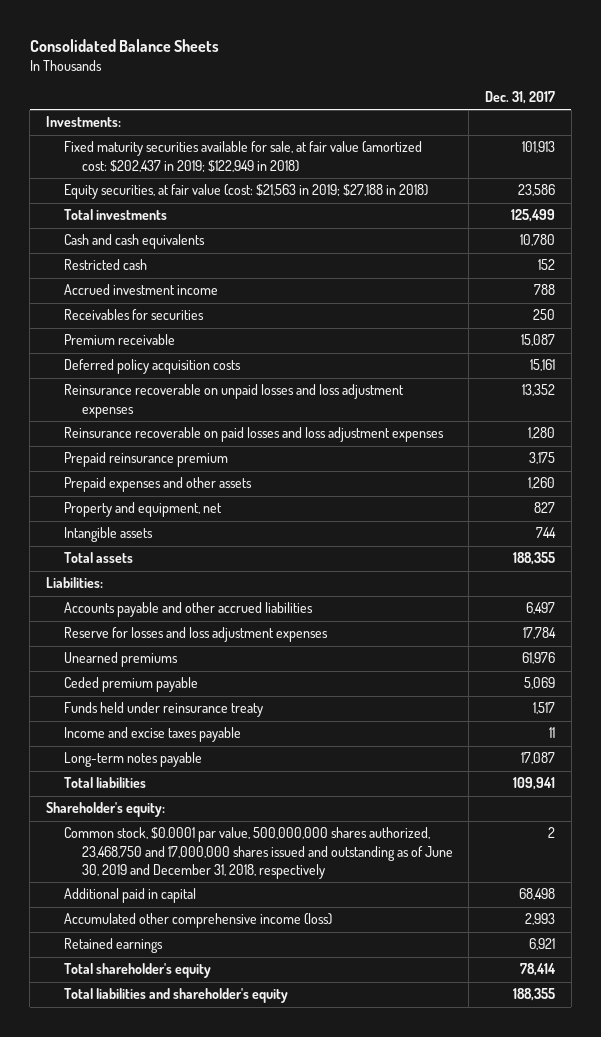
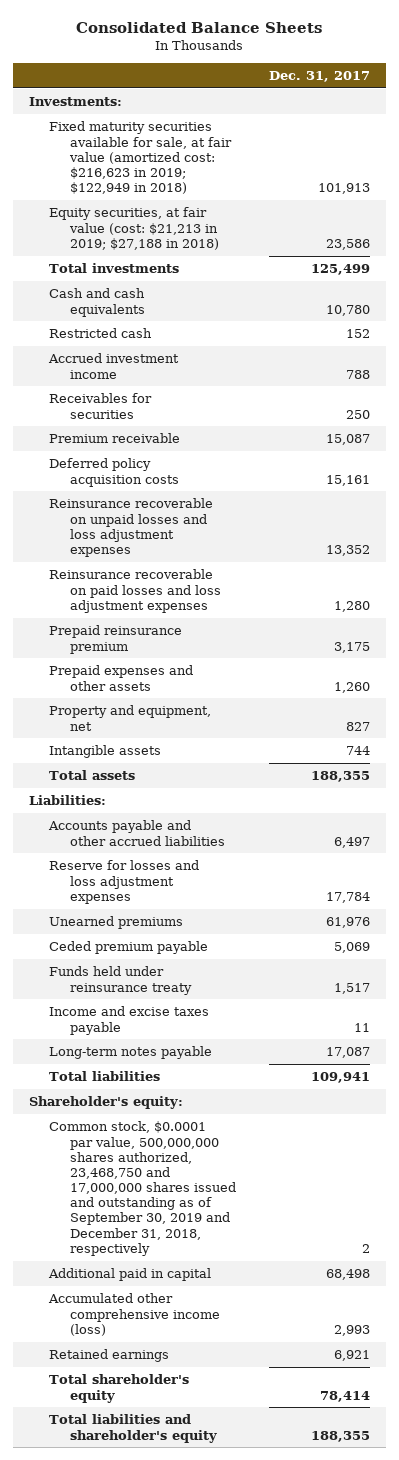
[63,141,422,172] Fixed maturity securities available for sale, at fair value (amortized cost: $202,437 in 2019; $122,949 in 2018) -> [49,121,232,195] Fixed maturity securities available for sale, at fair value (amortized cost: $216,623 in 2019; $122,949 in 2018)
[63,184,428,200] Equity securities, at fair value (cost: $21,563 in 2019; $27,188 in 2018) -> [49,207,219,250] Equity securities, at fair value (cost: $21,213 in 2019; $27,188 in 2018)
[63,827,453,880] Common stock, $0.0001 par value, 500,000,000 shares authorized, 23,468,750 and 17,000,000 shares issued and outstanding as of June 30, 2019 and December 31, 2018, respectively -> [49,1121,236,1256] Common stock, $0.0001 par value, 500,000,000 shares authorized, 23,468,750 and 17,000,000 shares issued and outstanding as of September 30, 2019 and December 31, 2018, respectively

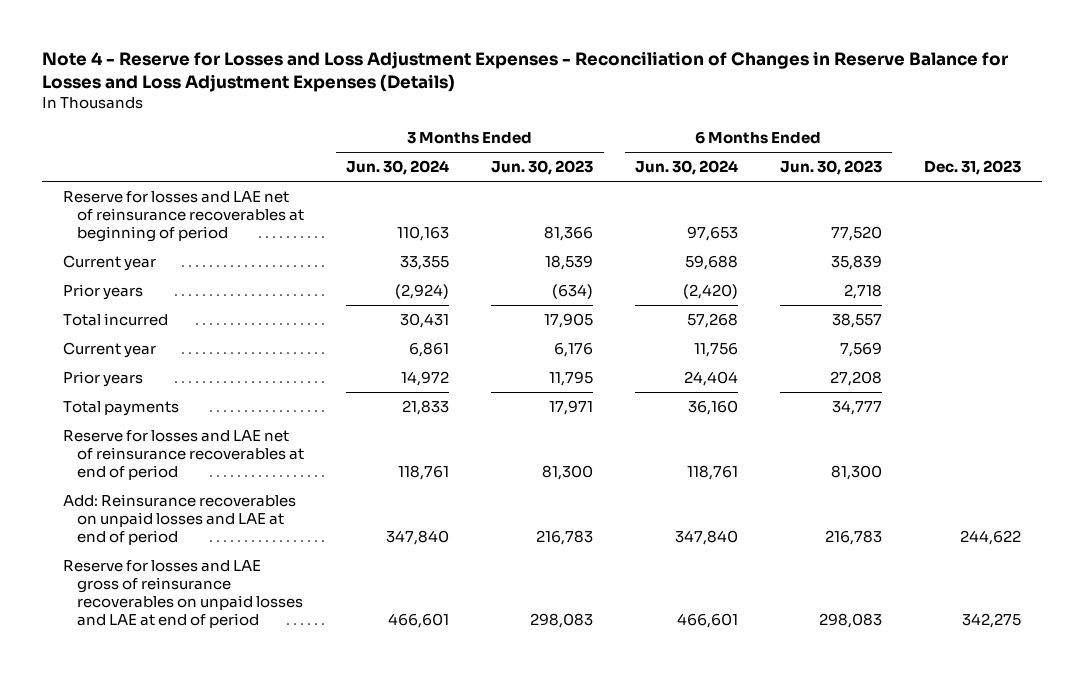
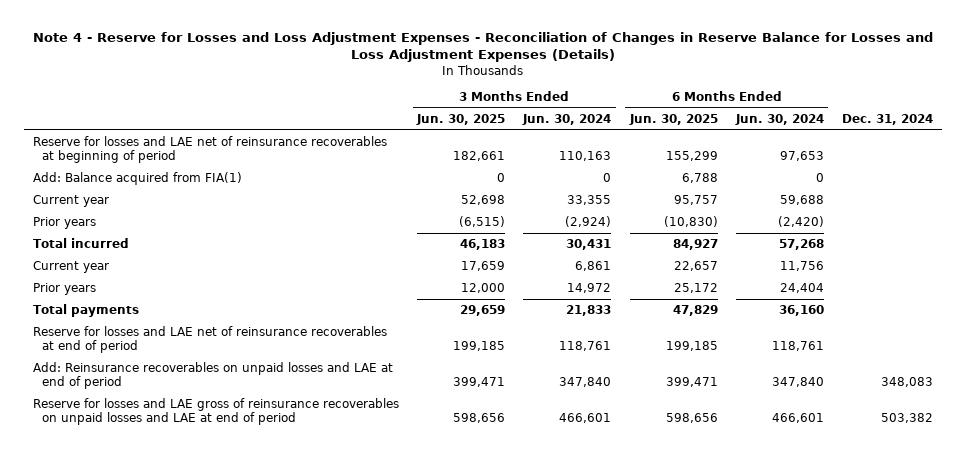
[491,159,594,175] Jun. 30, 2023 -> none
[779,159,882,175] Jun. 30, 2023 -> none
[923,159,1021,175] Dec. 31, 2023 -> none
none -> [416,113,506,125] Jun. 30, 2025
none -> [628,113,718,125] Jun. 30, 2025
none -> [841,113,933,125] Dec. 31, 2024
none -> [33,172,243,186] Add: Balance acquired from FIA(1)

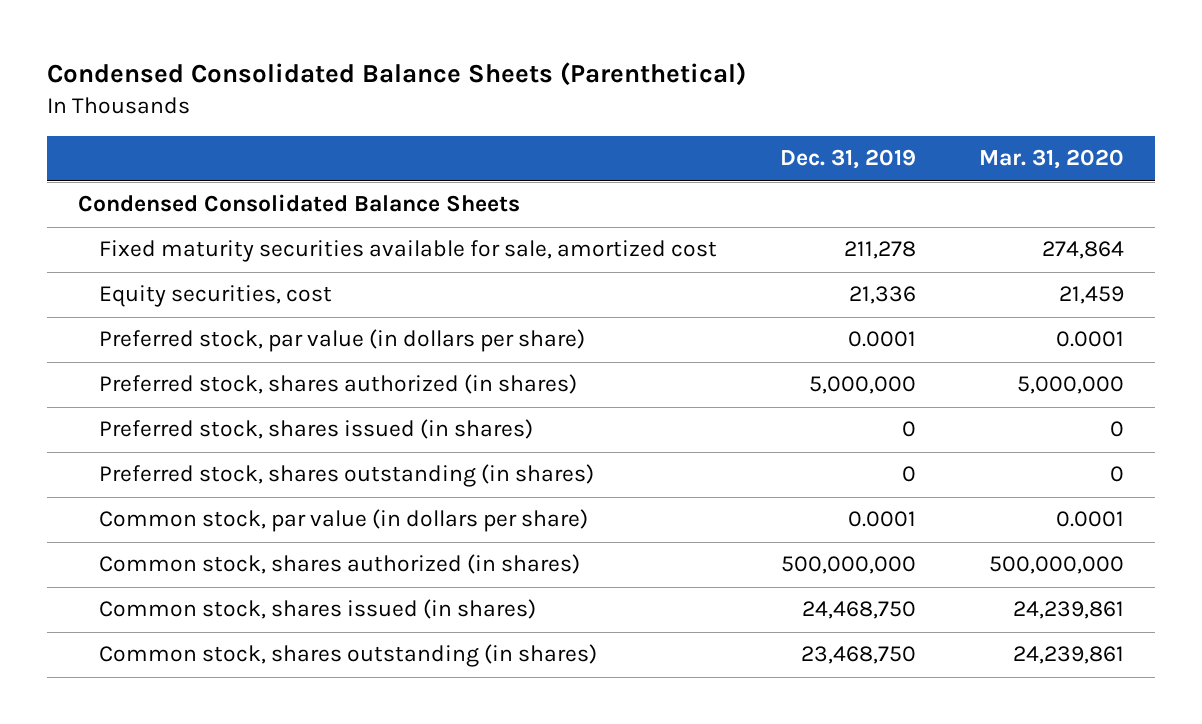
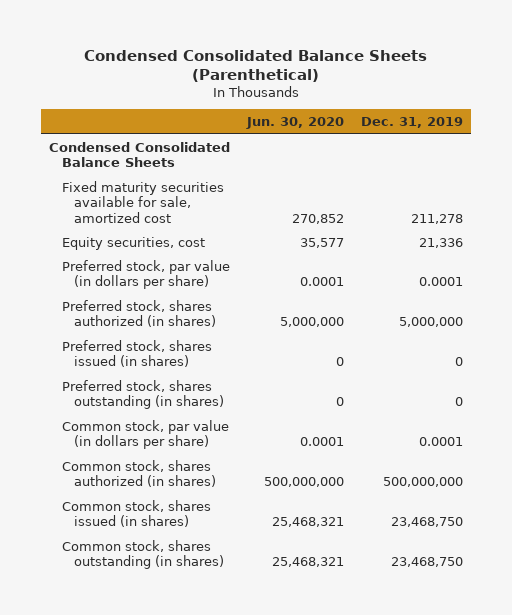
[978,149,1124,170] Mar. 31, 2020 -> none
none -> [246,117,345,130] Jun. 30, 2020
[802,601,917,620] 24,468,750 -> [390,517,463,528] 23,468,750

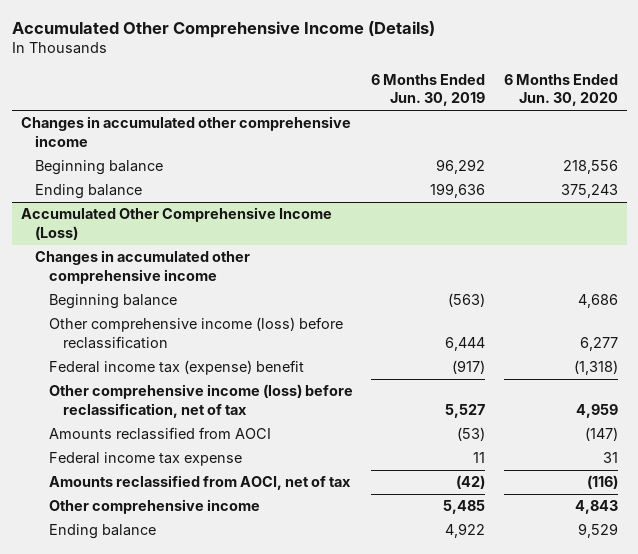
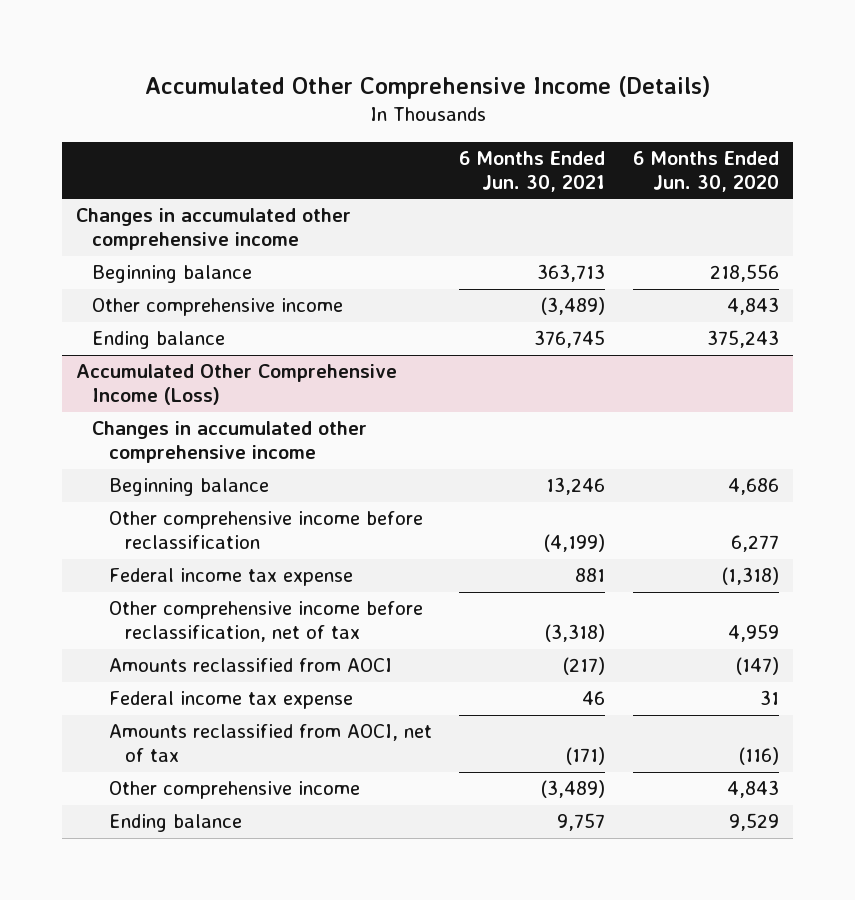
[371,73,486,107] 6 Months Ended Jun. 30, 2019 -> none
none -> [459,151,606,193] 6 Months Ended Jun. 30, 2021
none -> [92,298,344,317] Other comprehensive income
[49,317,344,349] Other comprehensive income (loss) before reclassification -> [108,511,423,550] Other comprehensive income before reclassification
[49,360,305,376] Federal income tax (expense) benefit -> [108,568,353,587] Federal income tax expense
[49,384,354,418] Other comprehensive income (loss) before reclassification, net of tax -> [108,601,423,643] Other comprehensive income before reclassification, net of tax

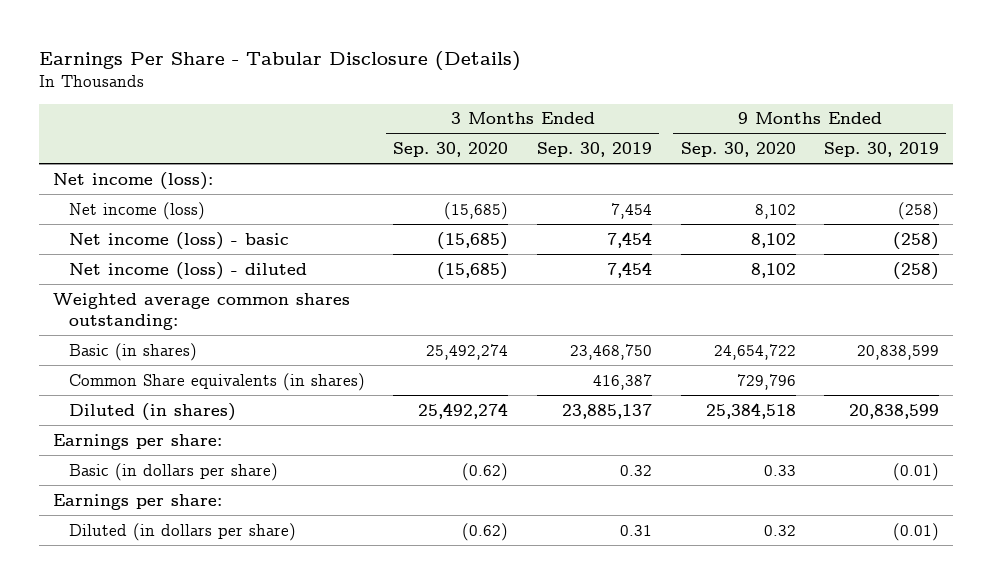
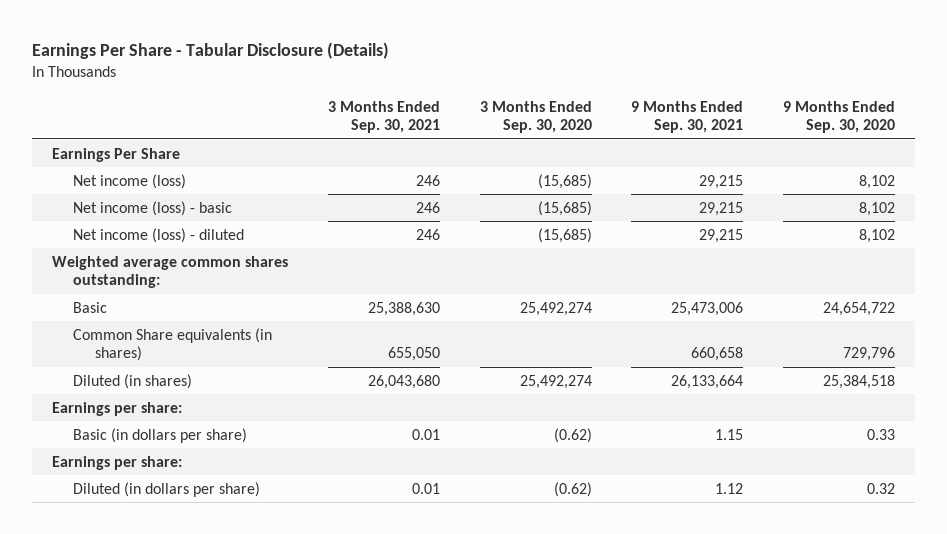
[537,142,653,158] Sep. 30, 2019 -> none
[824,142,940,158] Sep. 30, 2019 -> none
none -> [327,100,440,134] 3 Months Ended Sep. 30, 2021
none -> [631,100,744,134] 9 Months Ended Sep. 30, 2021
[52,171,213,190] Net income (loss): -> [52,147,181,162] Earnings Per Share
[68,342,197,361] Basic (in shares) -> [73,301,108,313] Basic

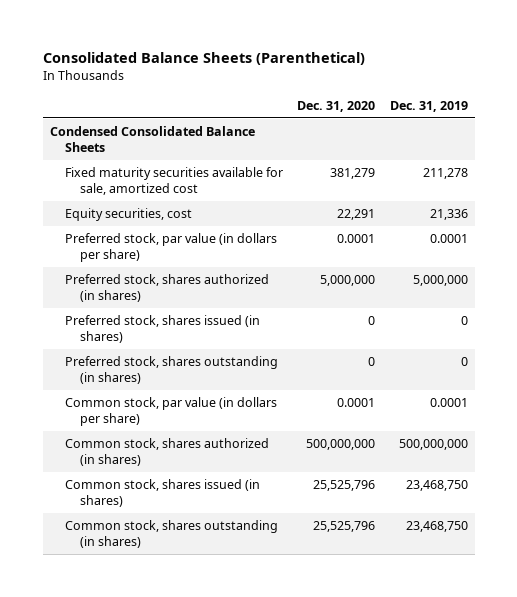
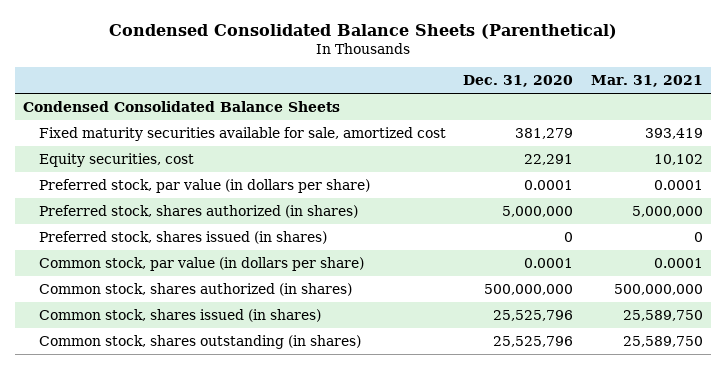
[42,51,365,65] Consolidated Balance Sheets (Parenthetical) -> [108,23,617,39] Condensed Consolidated Balance Sheets (Parenthetical)
[389,100,468,112] Dec. 31, 2019 -> none
none -> [590,75,703,88] Mar. 31, 2021
[65,356,279,385] Preferred stock, shares outstanding (in shares) -> none

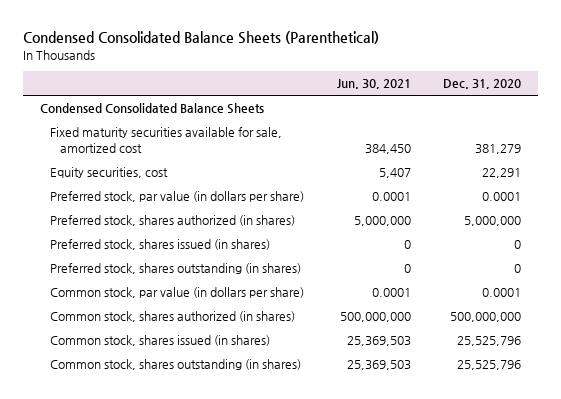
[590,75,703,88] Mar. 31, 2021 -> none
none -> [336,79,411,90] Jun. 30, 2021
none -> [49,263,301,275] Preferred stock, shares outstanding (in shares)

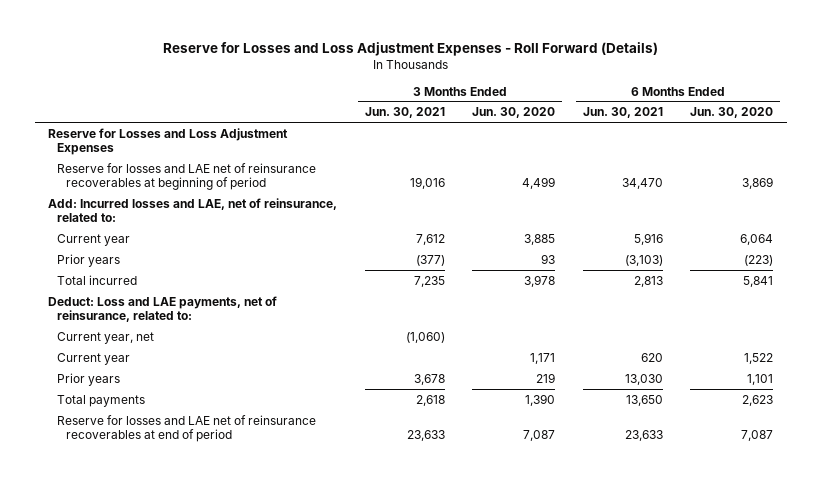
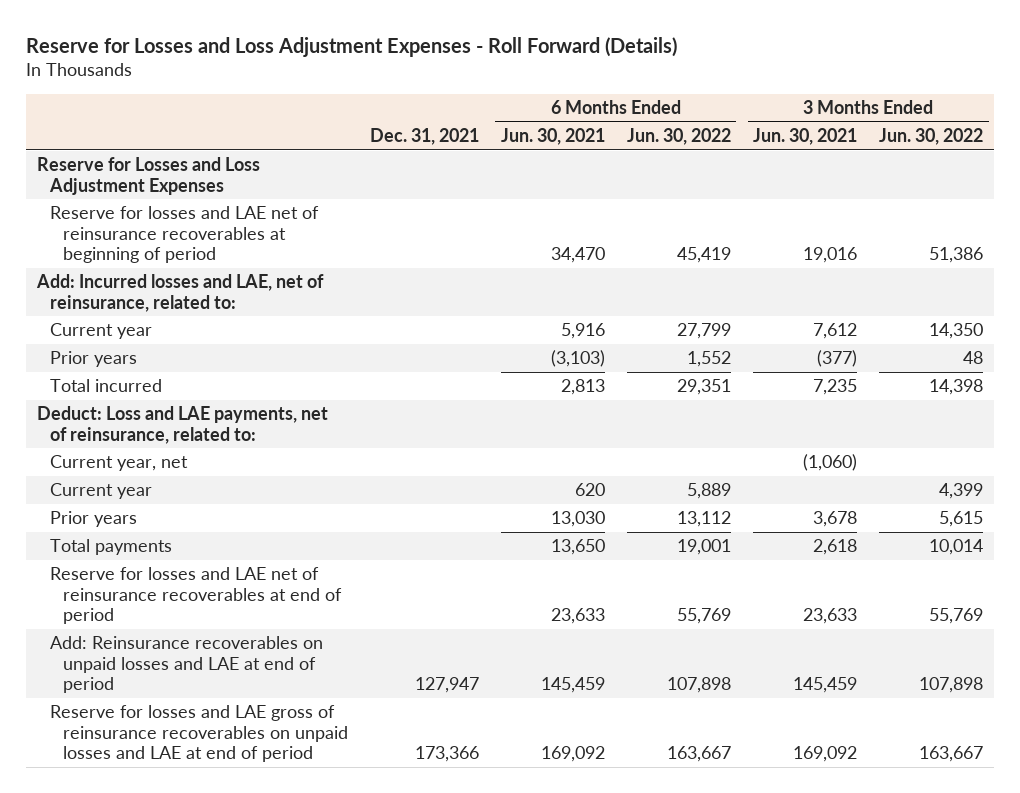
[472,107,556,119] Jun. 30, 2020 -> none
[689,107,773,119] Jun. 30, 2020 -> none
none -> [369,127,479,145] Dec. 31, 2021
none -> [626,127,731,145] Jun. 30, 2022
none -> [879,127,984,145] Jun. 30, 2022
none -> [49,636,323,694] Add: Reinsurance recoverables on unpaid losses and LAE at end of period
none -> [49,705,348,763] Reserve for losses and LAE gross of reinsurance recoverables on unpaid losses and LAE at end of period

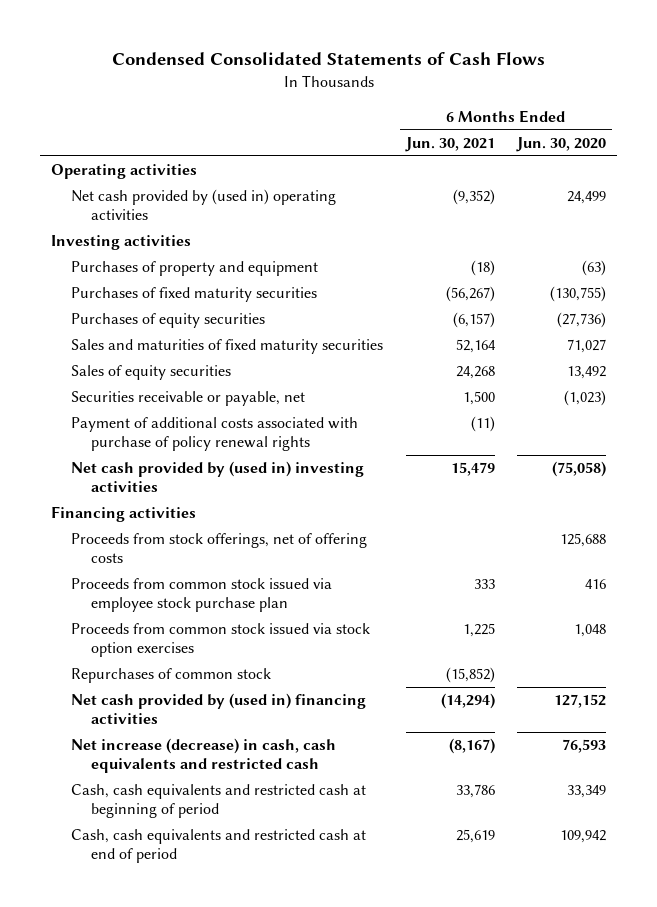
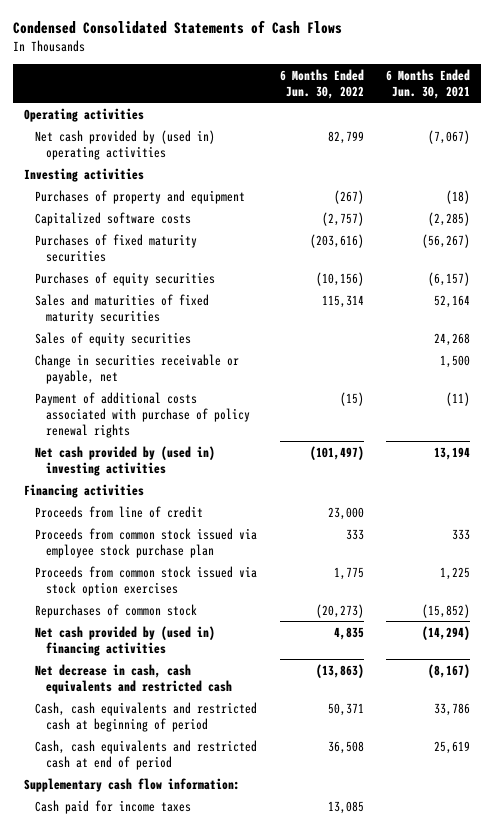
[516,136,607,152] Jun. 30, 2020 -> none
none -> [279,68,364,99] 6 Months Ended Jun. 30, 2022
[452,189,495,206] (9,352) -> [428,129,471,144] (7,067)
none -> [35,211,192,226] Capitalized software costs
[71,391,306,407] Securities receivable or payable, net -> [35,353,240,384] Change in securities receivable or payable, net
[450,462,495,477] 15,479 -> [434,446,471,460] 13,194
[71,533,368,564] Proceeds from stock offerings, net of offering costs -> none
none -> [35,505,204,518] Proceeds from line of credit
[71,738,337,774] Net increase (decrease) in cash, cash equivalents and restricted cash -> [35,663,232,694] Net decrease in cash, cash equivalents and restricted cash
none -> [24,777,241,792] Supplementary cash flow information:
none -> [35,799,192,814] Cash paid for income taxes

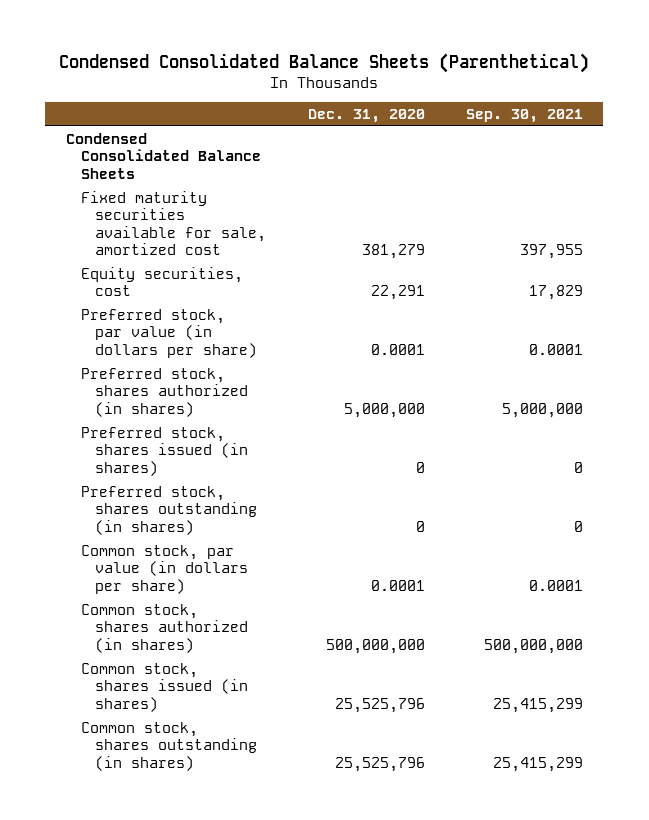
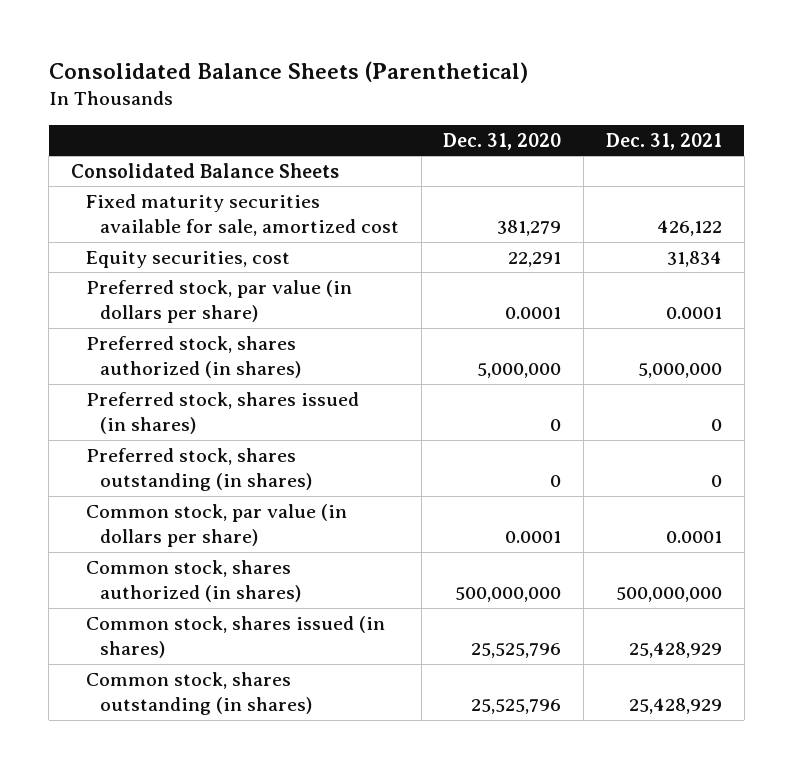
[59,52,590,73] Condensed Consolidated Balance Sheets (Parenthetical) -> [48,61,528,84] Consolidated Balance Sheets (Parenthetical)
[465,109,583,124] Sep. 30, 2021 -> none
none -> [605,132,722,150] Dec. 31, 2021
[65,132,261,179] Condensed Consolidated Balance Sheets -> [71,162,340,178] Consolidated Balance Sheets

